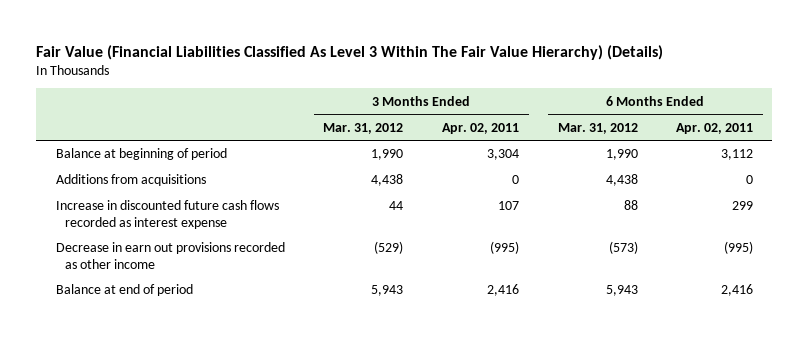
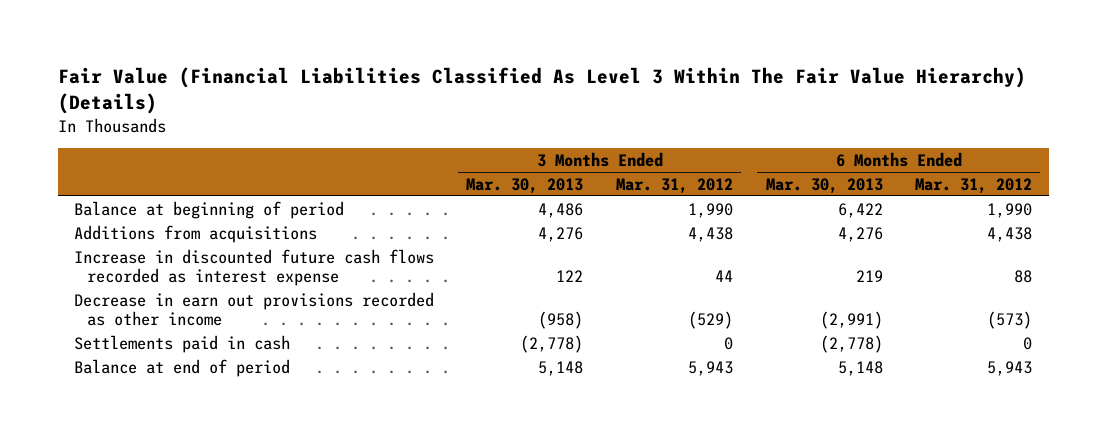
[441,122,519,134] Apr. 02, 2011 -> none
[676,122,754,134] Apr. 02, 2011 -> none
none -> [466,177,584,194] Mar. 30, 2013
none -> [765,177,883,194] Mar. 30, 2013
none -> [73,334,290,353] Settlements paid in cash

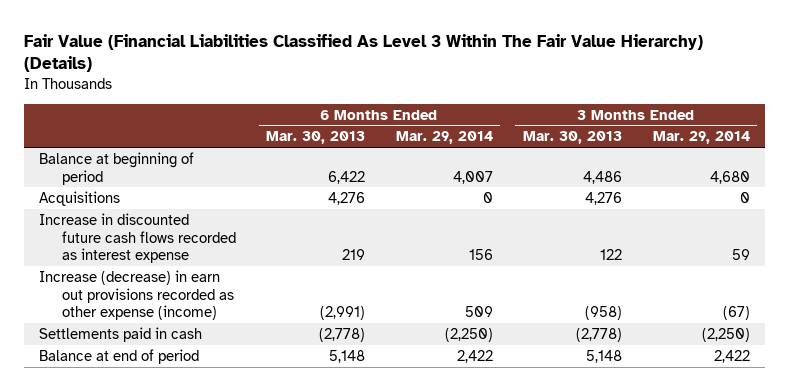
[616,177,734,194] Mar. 31, 2012 -> none
[915,177,1033,194] Mar. 31, 2012 -> none
none -> [395,131,493,145] Mar. 29, 2014
none -> [652,131,750,145] Mar. 29, 2014
[73,224,317,243] Additions from acquisitions -> [39,190,121,206] Acquisitions
[73,291,434,326] Decrease in earn out provisions recorded as other income -> [39,269,234,321] Increase (decrease) in earn out provisions recorded as other expense (income)

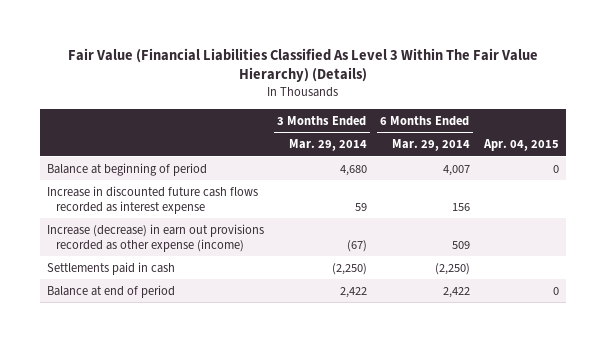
[266,131,366,145] Mar. 30, 2013 -> none
[523,131,623,145] Mar. 30, 2013 -> none
none -> [482,139,559,152] Apr. 04, 2015
[39,190,121,206] Acquisitions -> none

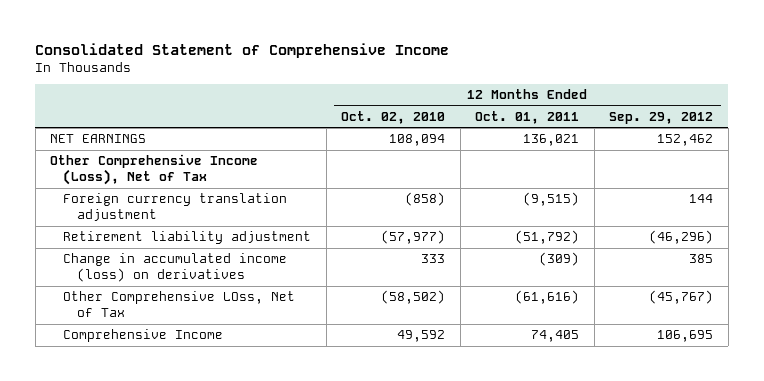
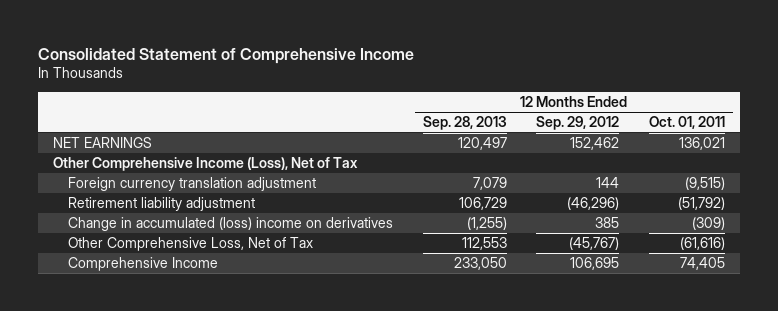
[341,111,446,125] Oct. 02, 2010 -> none
none -> [422,116,507,131] Sep. 28, 2013
[63,253,288,283] Change in accumulated income (loss) on derivatives -> [67,216,393,231] Change in accumulated (loss) income on derivatives
[63,291,296,318] Other Comprehensive LOss, Net of Tax -> [67,236,313,251] Other Comprehensive Loss, Net of Tax

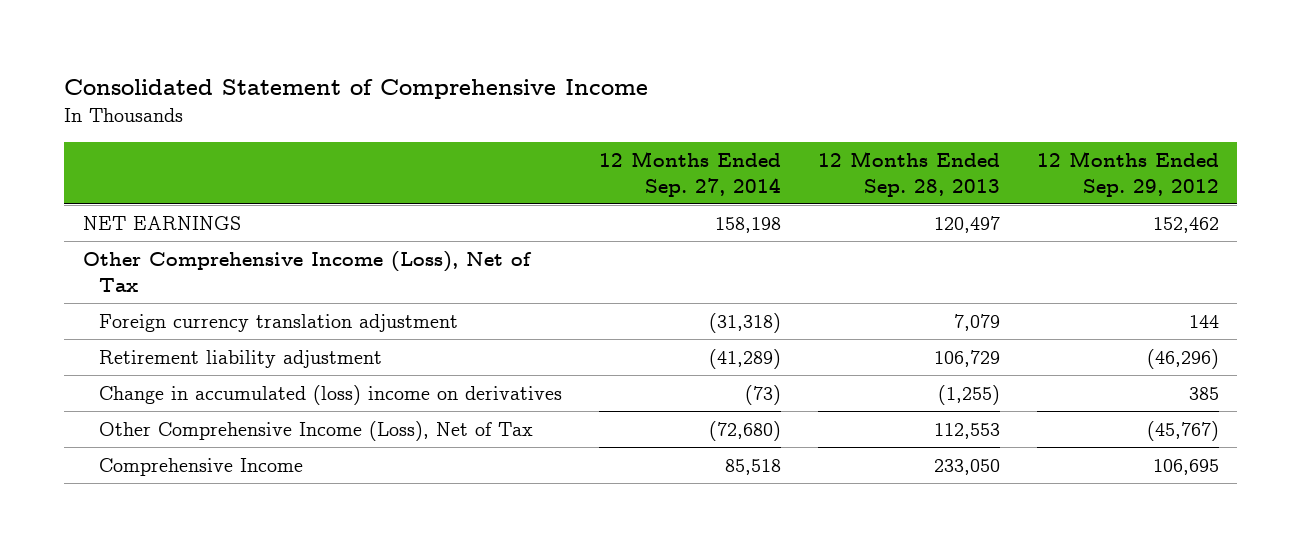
[649,116,726,130] Oct. 01, 2011 -> none
none -> [598,150,781,197] 12 Months Ended Sep. 27, 2014
[67,236,313,251] Other Comprehensive Loss, Net of Tax -> [98,420,533,441] Other Comprehensive Income (Loss), Net of Tax

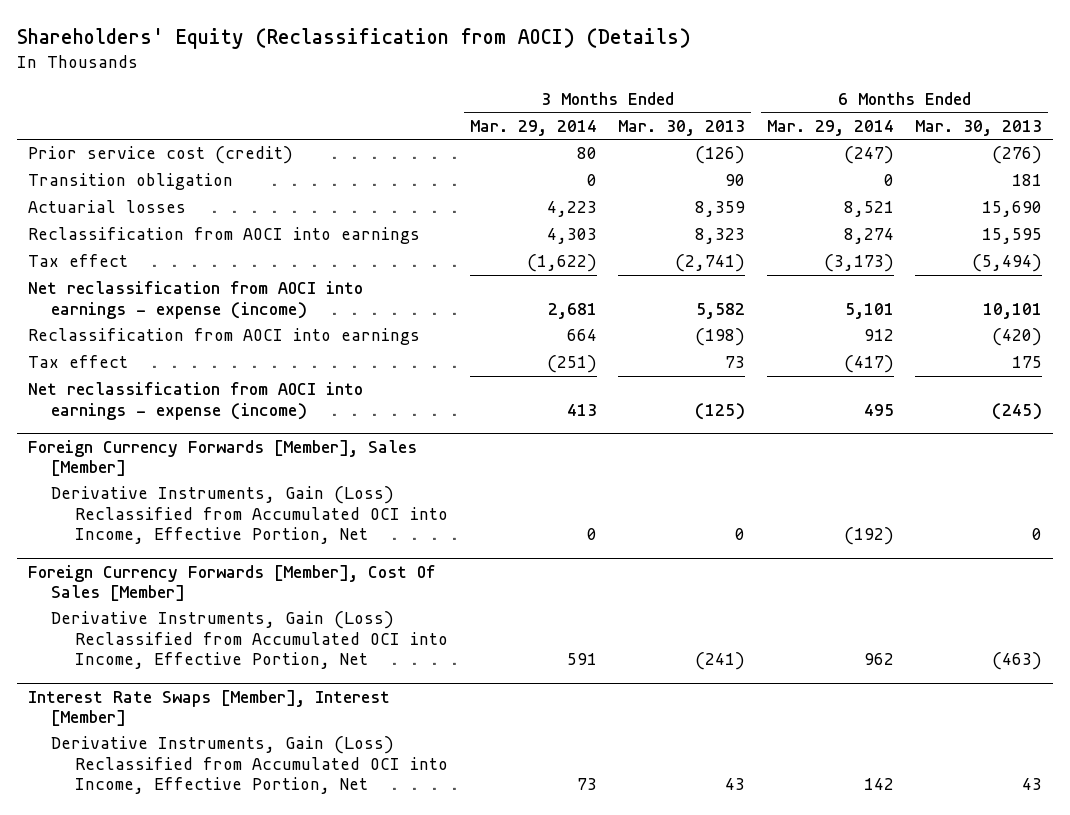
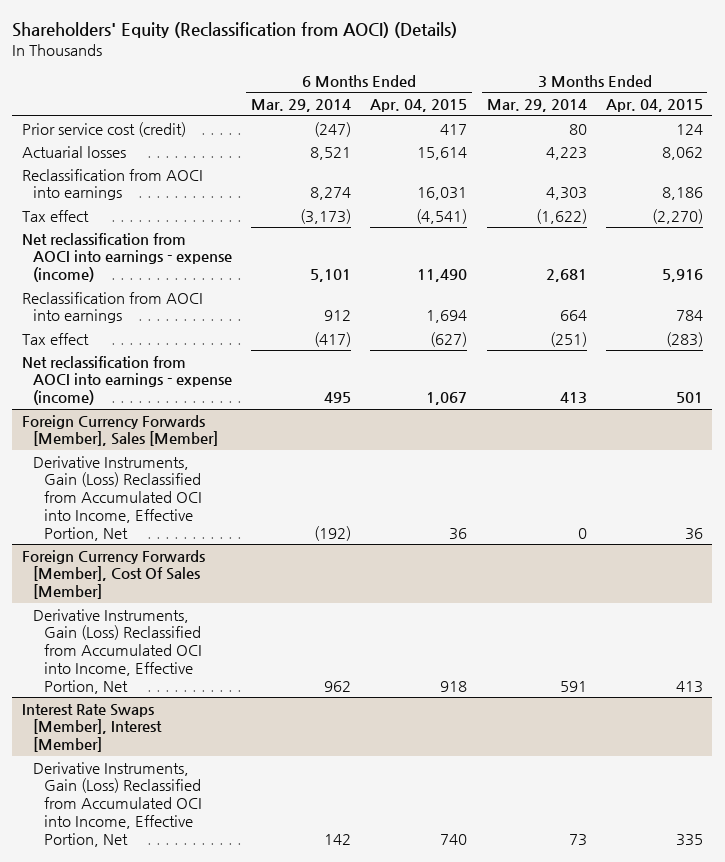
[618,120,746,137] Mar. 30, 2013 -> none
[915,120,1043,137] Mar. 30, 2013 -> none
none -> [370,99,468,113] Apr. 04, 2015
none -> [605,99,703,113] Apr. 04, 2015
[27,173,233,191] Transition obligation -> none

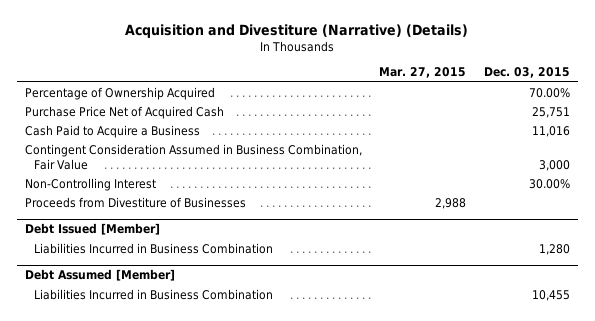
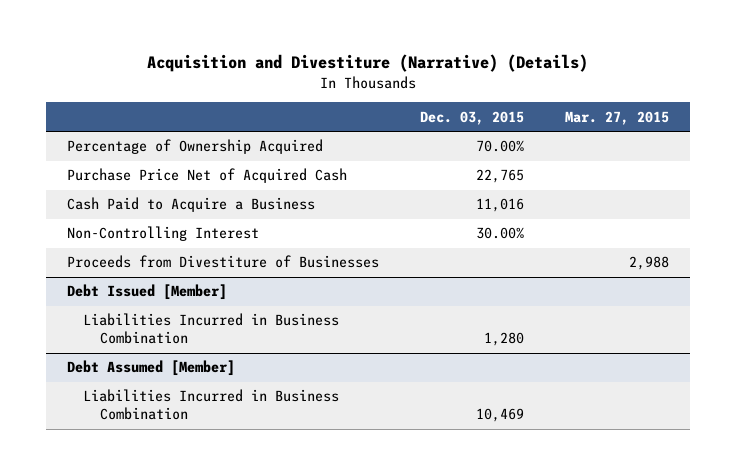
[531,106,570,118] 25,751 -> [476,169,525,184] 22,765
[25,143,363,170] Contingent Consideration Assumed in Business Combination, Fair Value -> none
[531,289,570,301] 10,455 -> [476,408,525,423] 10,469

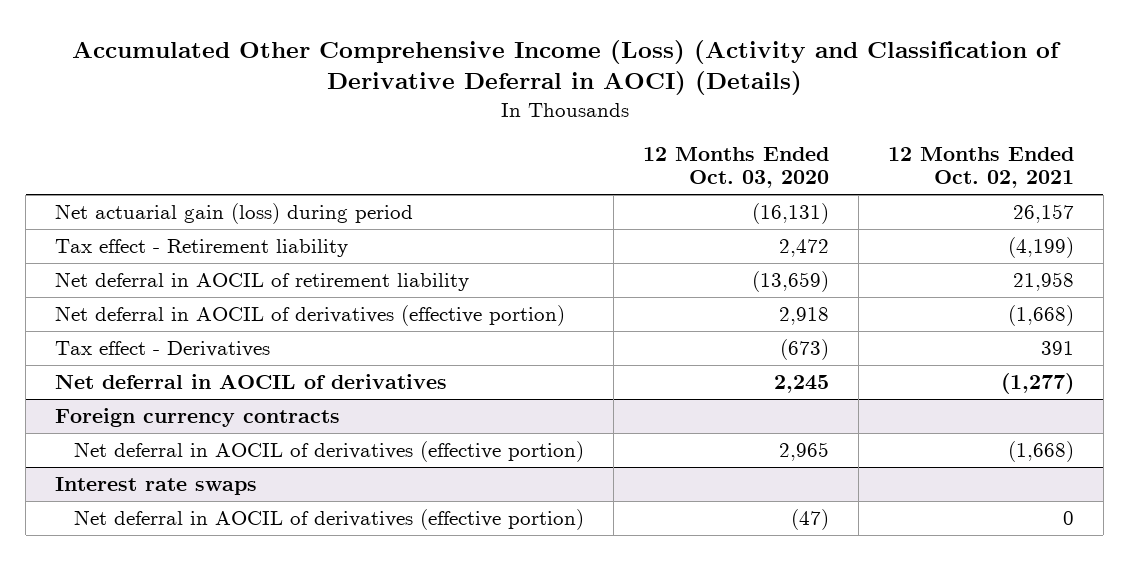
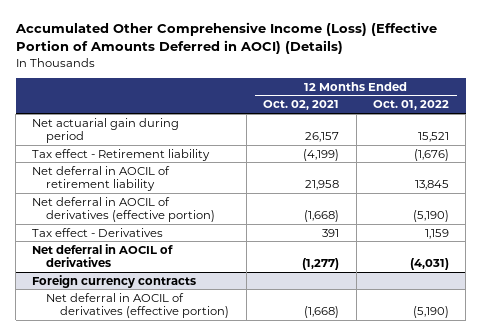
[71,39,1061,96] Accumulated Other Comprehensive Income (Loss) (Activity and Classification of Derivative Deferral in AOCI) (Details) -> [14,22,437,55] Accumulated Other Comprehensive Income (Loss) (Effective Portion of Amounts Deferred in AOCI) (Details)
[642,146,829,189] 12 Months Ended Oct. 03, 2020 -> none
none -> [372,100,449,111] Oct. 01, 2022
[55,202,414,224] Net actuarial gain (loss) during period -> [32,117,180,144] Net actuarial gain during period
[55,476,258,495] Interest rate swaps -> none
[73,508,584,530] Net deferral in AOCIL of derivatives (effective portion) -> none

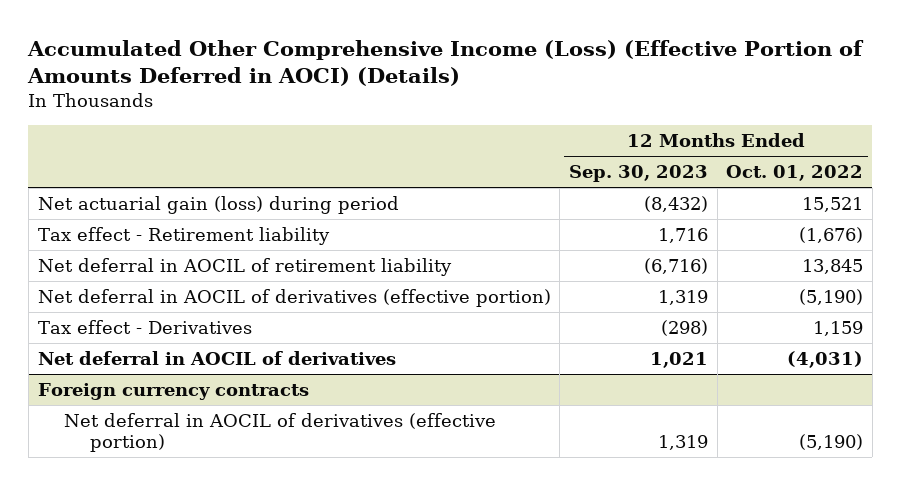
[263,100,340,111] Oct. 02, 2021 -> none
none -> [568,165,708,183] Sep. 30, 2023
[32,117,180,144] Net actuarial gain during period -> [37,196,399,215] Net actuarial gain (loss) during period

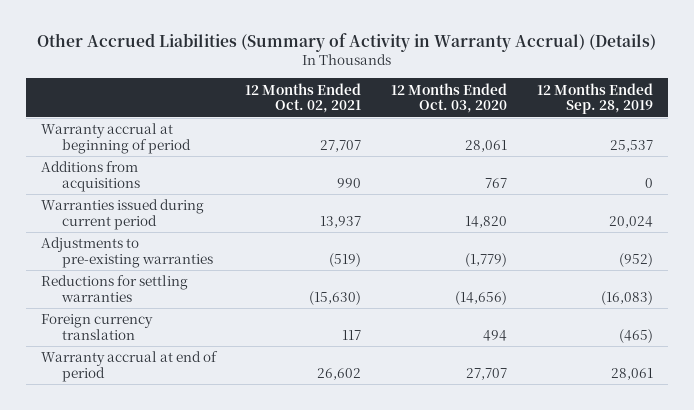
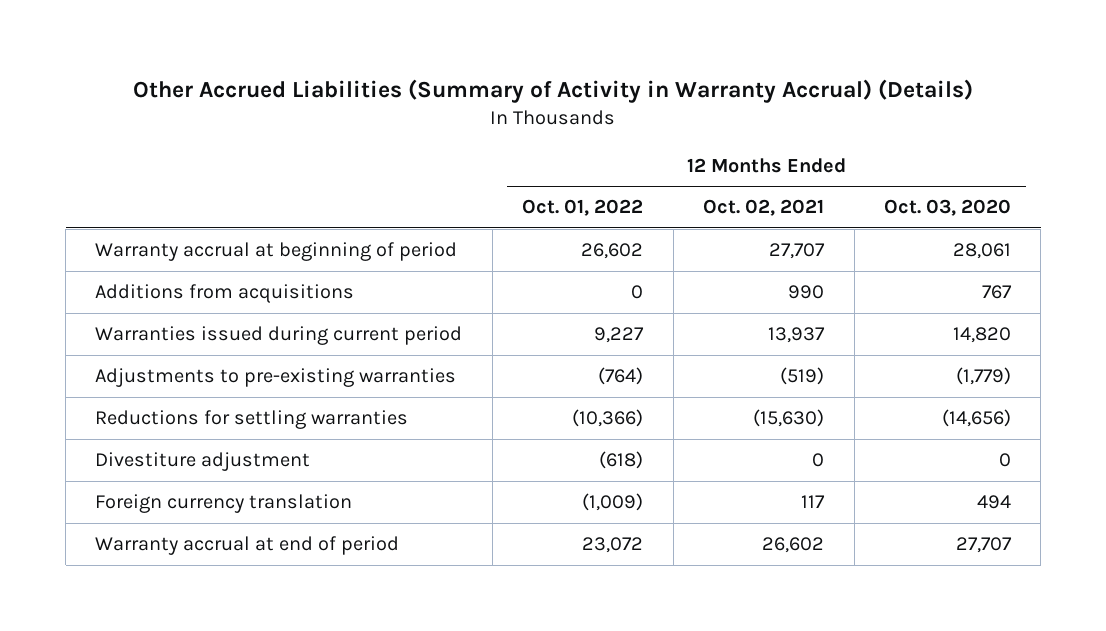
[537,82,654,115] 12 Months Ended Sep. 28, 2019 -> none
none -> [522,199,644,217] Oct. 01, 2022
none -> [95,452,311,472] Divestiture adjustment

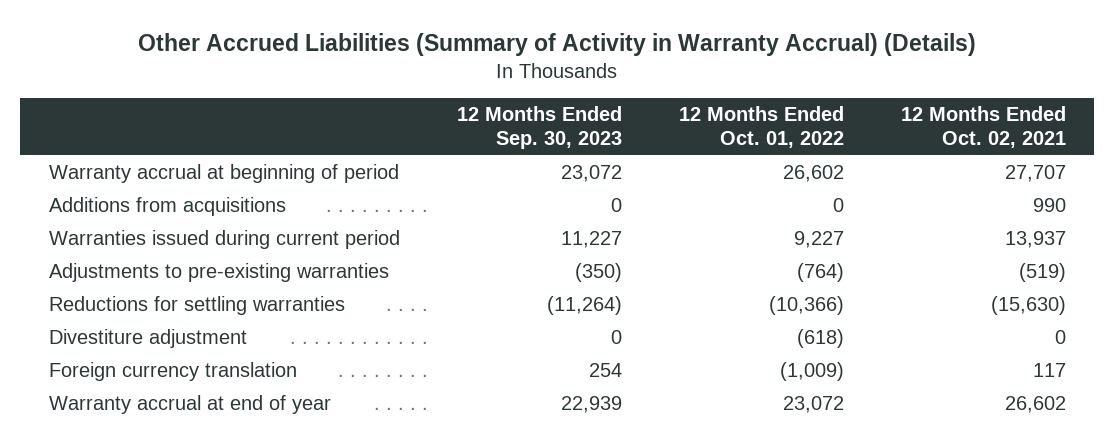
[883,199,1011,217] Oct. 03, 2020 -> none
none -> [456,106,622,150] 12 Months Ended Sep. 30, 2023
[95,536,400,556] Warranty accrual at end of period -> [48,395,331,415] Warranty accrual at end of year

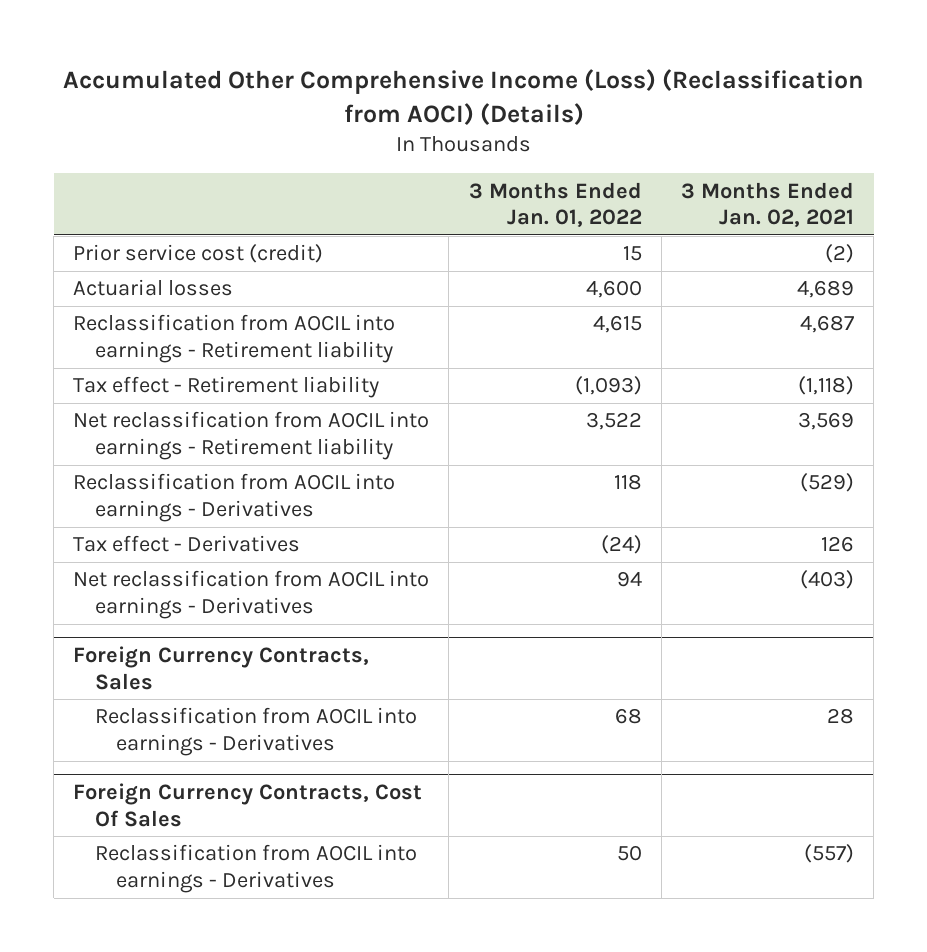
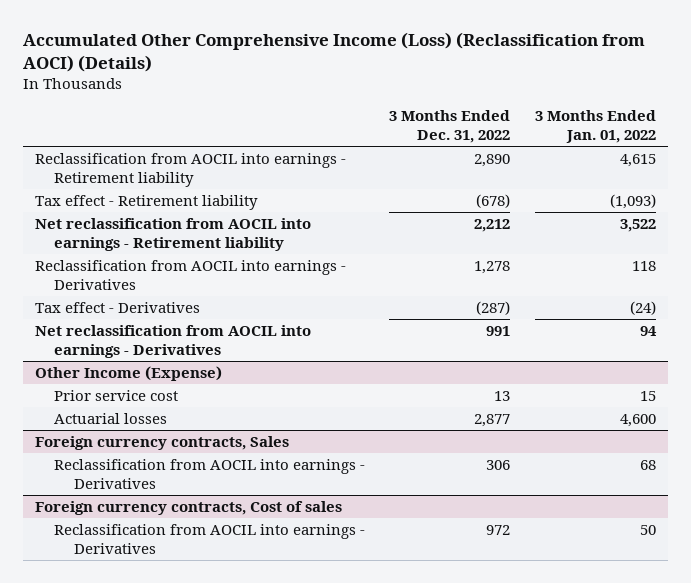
[681,181,855,228] 3 Months Ended Jan. 02, 2021 -> none
none -> [389,110,511,143] 3 Months Ended Dec. 31, 2022
[73,244,324,264] Prior service cost (credit) -> none
[73,279,234,297] Actuarial losses -> none
none -> [35,365,223,381] Other Income (Expense)
none -> [54,389,179,401] Prior service cost
none -> [54,412,168,424] Actuarial losses
[73,645,370,690] Foreign Currency Contracts, Sales -> [35,435,290,450] Foreign currency contracts, Sales
[73,782,423,827] Foreign Currency Contracts, Cost Of Sales -> [35,500,343,515] Foreign currency contracts, Cost of sales

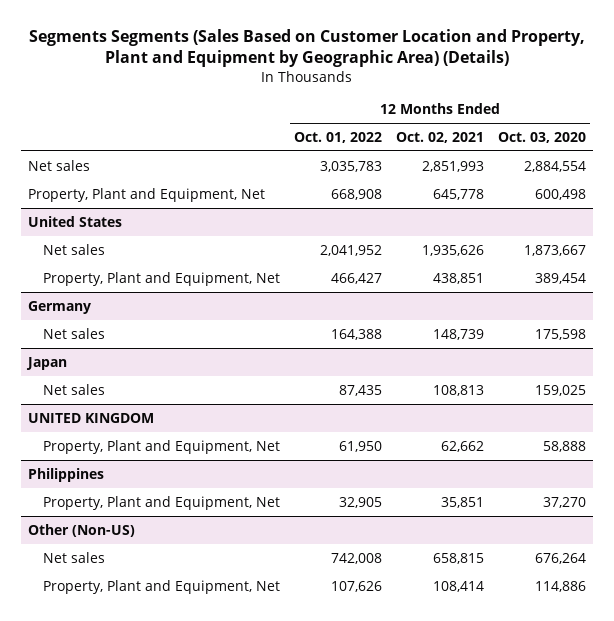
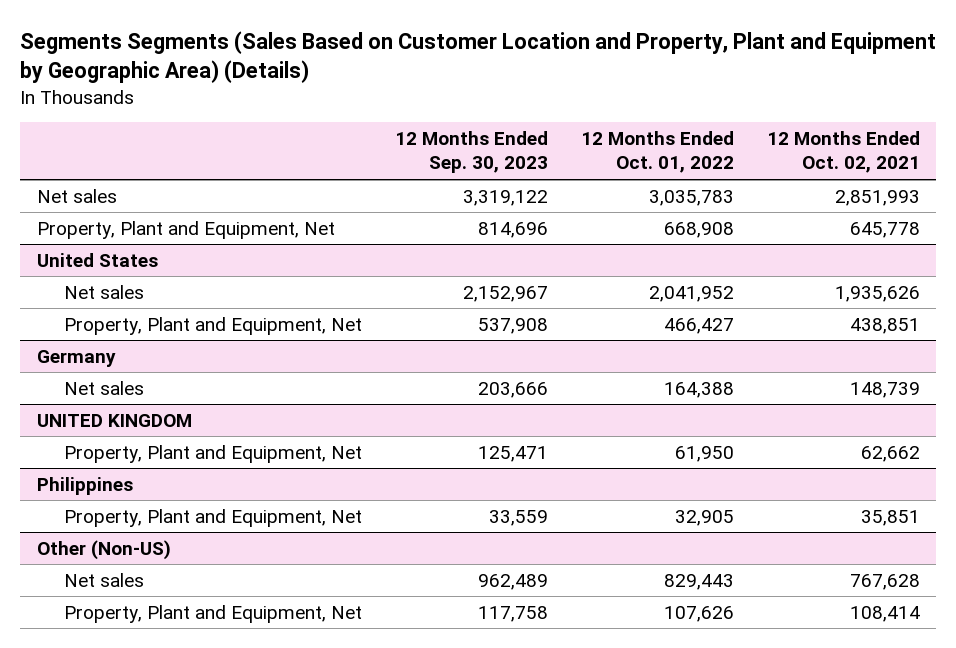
[498,131,587,143] Oct. 03, 2020 -> none
none -> [394,131,548,174] 12 Months Ended Sep. 30, 2023
[25,356,67,370] Japan -> none
[42,383,105,395] Net sales -> none
[330,552,382,564] 742,008 -> [663,573,734,590] 829,443
[432,552,484,564] 658,815 -> [849,573,920,590] 767,628

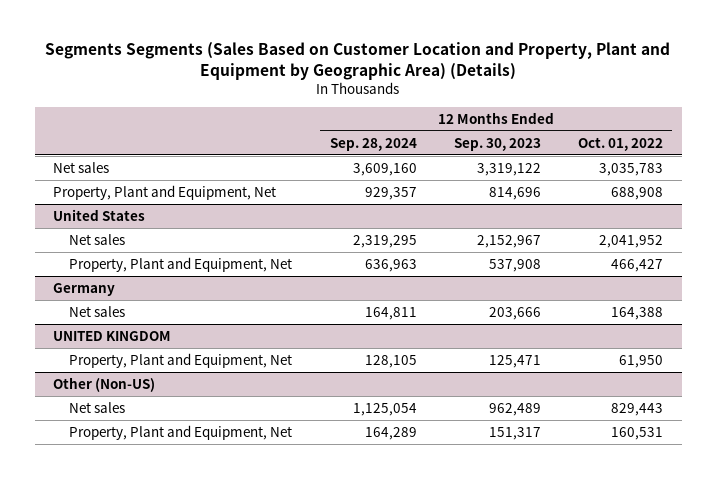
[766,131,920,174] 12 Months Ended Oct. 02, 2021 -> none
none -> [329,137,417,151] Sep. 28, 2024
[663,221,734,238] 668,908 -> [611,186,664,200] 688,908
[36,476,133,495] Philippines -> none
[63,508,362,527] Property, Plant and Equipment, Net -> none
[477,605,548,622] 117,758 -> [488,426,541,440] 151,317
[663,605,734,622] 107,626 -> [611,426,664,440] 160,531

